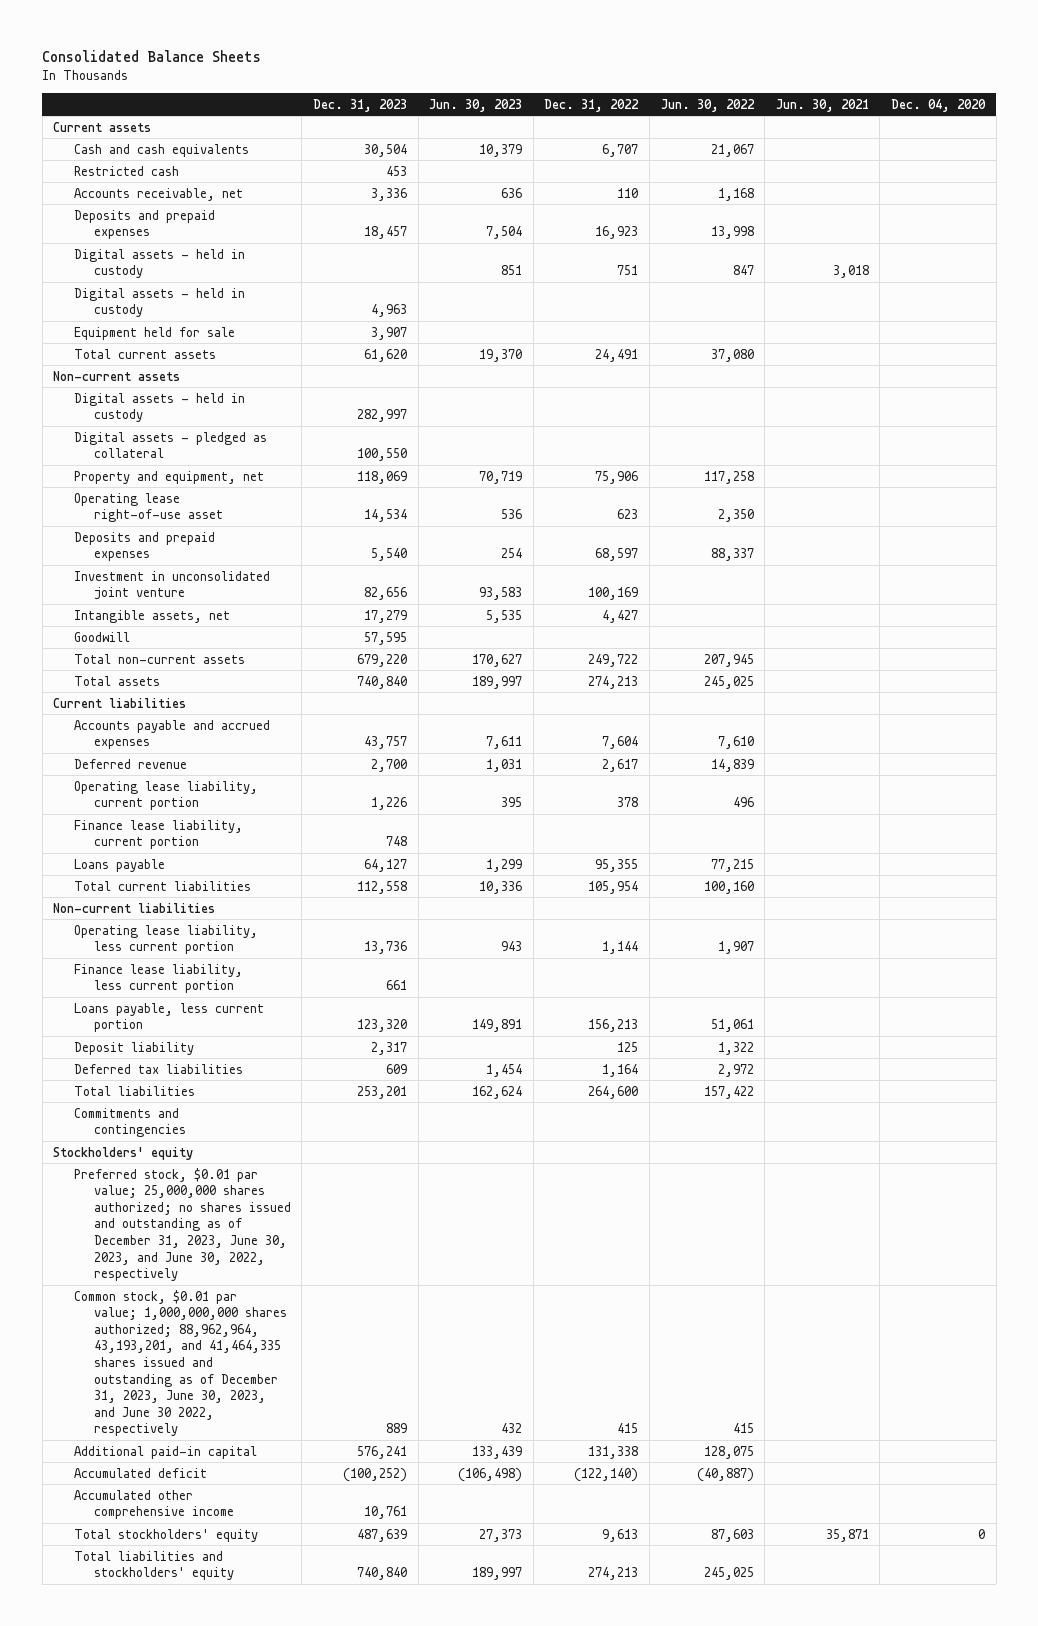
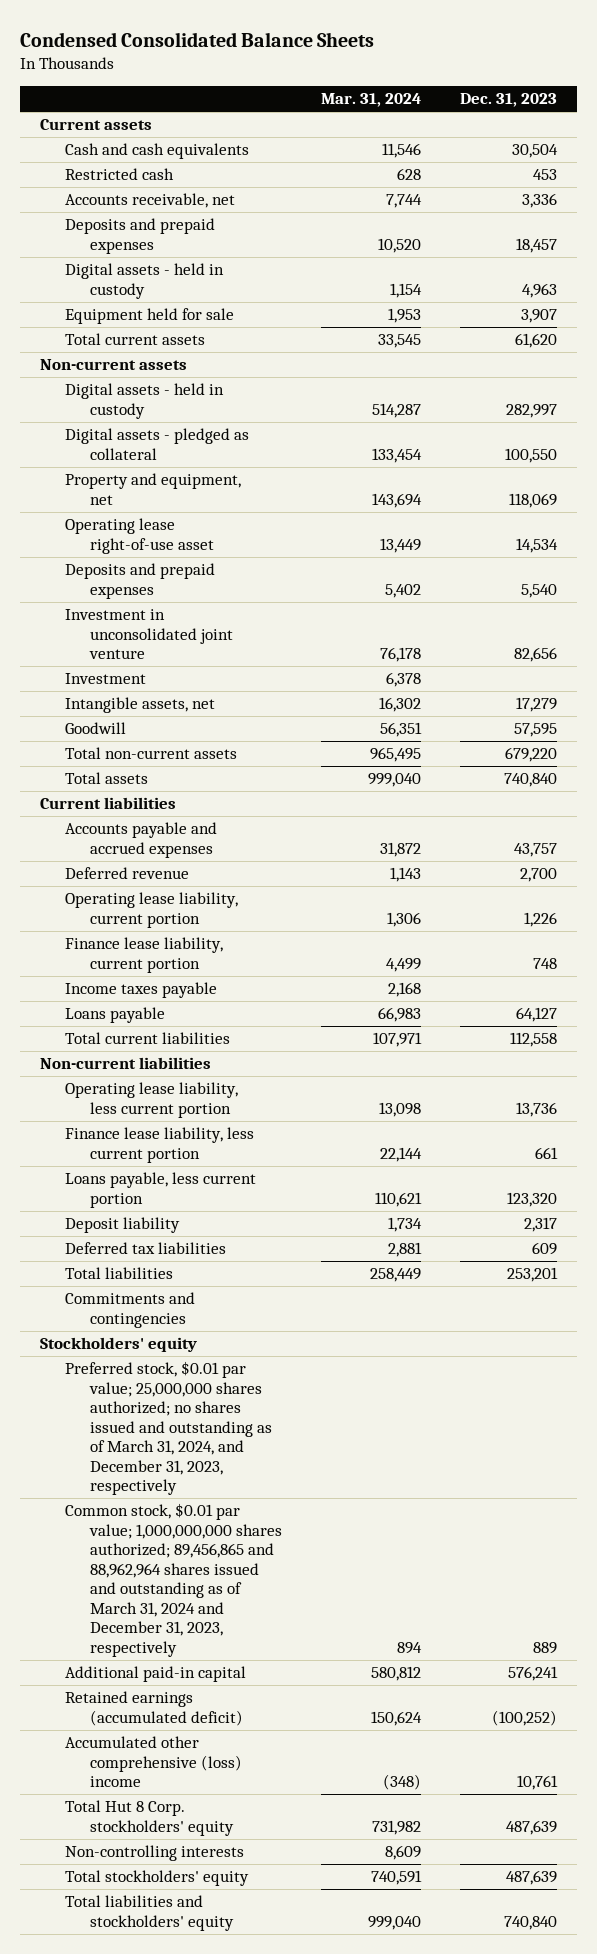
[42,50,262,63] Consolidated Balance Sheets -> [20,31,375,47] Condensed Consolidated Balance Sheets
[429,98,523,112] Jun. 30, 2023 -> none
[544,98,640,112] Dec. 31, 2022 -> none
[660,98,755,112] Jun. 30, 2022 -> none
[775,98,869,112] Jun. 30, 2021 -> none
[891,98,987,112] Dec. 04, 2020 -> none
none -> [321,93,422,108] Mar. 31, 2024
[73,248,245,279] Digital assets - held in custody -> none
none -> [65,673,147,685] Investment
none -> [65,982,218,999] Income taxes payable
[73,1167,291,1282] Preferred stock, $0.01 par value; 25,000,000 shares authorized; no shares issued and outstanding as of December 31, 2023, June 30, 2023, and June 30, 2022, respectively -> [65,1361,273,1496] Preferred stock, $0.01 par value; 25,000,000 shares authorized; no shares issued and outstanding as of March 31, 2024, and December 31, 2023, respectively
[73,1289,287,1437] Common stock, $0.01 par value; 1,000,000,000 shares authorized; 88,962,964, 43,193,201, and 41,464,335 shares issued and outstanding as of December 31, 2023, June 30, 2023, and June 30 2022, respectively -> [65,1503,283,1657] Common stock, $0.01 par value; 1,000,000,000 shares authorized; 89,456,865 and 88,962,964 shares issued and outstanding as of March 31, 2024 and December 31, 2023, respectively
[73,1467,207,1478] Accumulated deficit -> [65,1691,244,1726] Retained earnings (accumulated deficit)
[73,1489,234,1520] Accumulated other comprehensive income -> [65,1736,243,1788] Accumulated other comprehensive (loss) income
none -> [65,1800,235,1836] Total Hut 8 Corp. stockholders' equity
none -> [65,1845,245,1862] Non-controlling interests

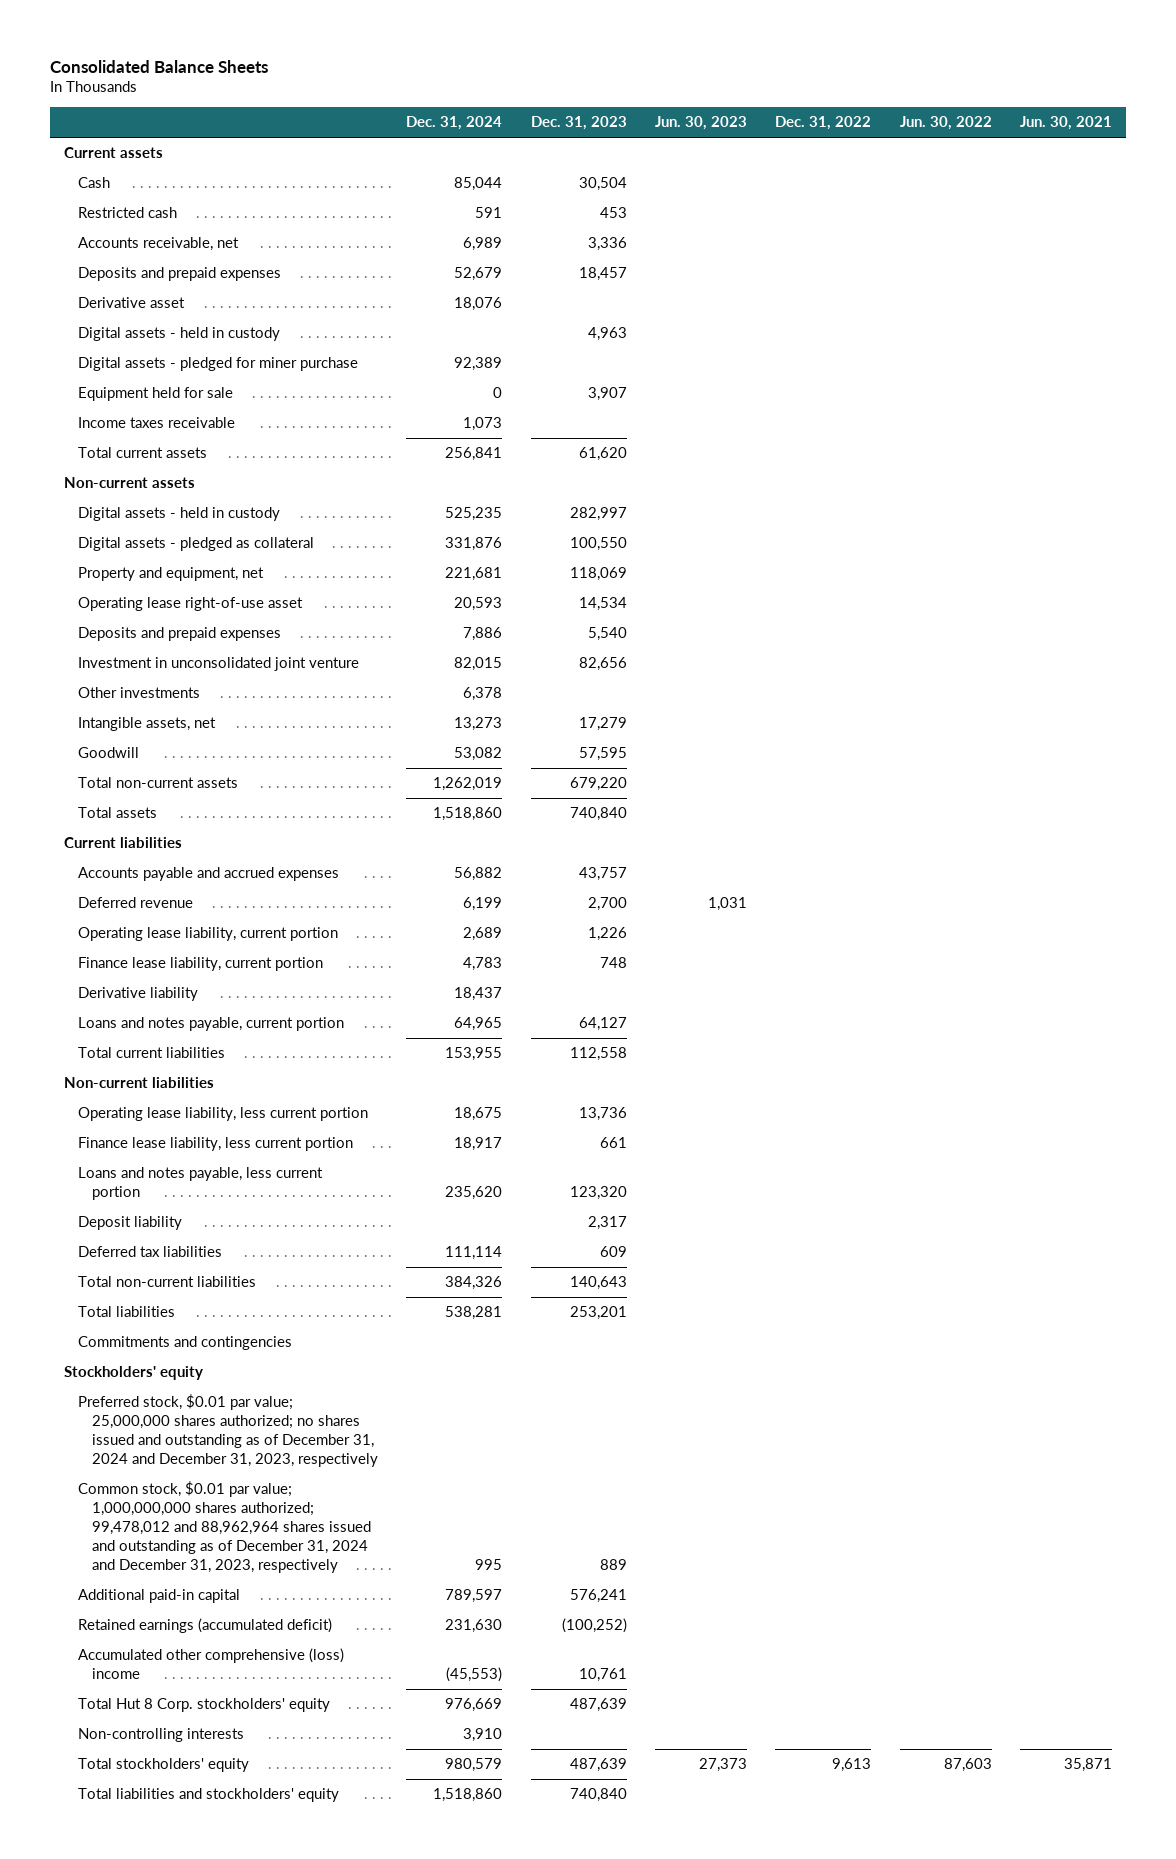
[20,31,375,47] Condensed Consolidated Balance Sheets -> [49,59,268,73] Consolidated Balance Sheets
[321,93,422,108] Mar. 31, 2024 -> none
none -> [406,116,503,131] Dec. 31, 2024
none -> [655,116,748,131] Jun. 30, 2023
none -> [775,116,872,131] Dec. 31, 2022
none -> [899,116,992,131] Jun. 30, 2022
none -> [1020,116,1113,131] Jun. 30, 2021
[65,143,250,160] Cash and cash equivalents -> [77,177,110,189] Cash
none -> [77,297,185,309] Derivative asset
none -> [77,357,358,372] Digital assets - pledged for miner purchase
none -> [77,417,235,429] Income taxes receivable
[65,673,147,685] Investment -> [77,687,200,699] Other investments
[65,982,218,999] Income taxes payable -> none
none -> [77,987,198,1002] Derivative liability
[65,1007,166,1024] Loans payable -> [77,1017,344,1032] Loans and notes payable, current portion
[65,1172,257,1208] Loans payable, less current portion -> [77,1167,323,1201] Loans and notes payable, less current portion
none -> [77,1276,256,1288] Total non-current liabilities
[65,1361,273,1496] Preferred stock, $0.01 par value; 25,000,000 shares authorized; no shares issued and outstanding as of March 31, 2024, and December 31, 2023, respectively -> [77,1394,379,1468] Preferred stock, $0.01 par value; 25,000,000 shares authorized; no shares issued and outstanding as of December 31, 2024 and December 31, 2023, respectively
[65,1503,283,1657] Common stock, $0.01 par value; 1,000,000,000 shares authorized; 89,456,865 and 88,962,964 shares issued and outstanding as of March 31, 2024 and December 31, 2023, respectively -> [77,1481,372,1574] Common stock, $0.01 par value; 1,000,000,000 shares authorized; 99,478,012 and 88,962,964 shares issued and outstanding as of December 31, 2024 and December 31, 2023, respectively

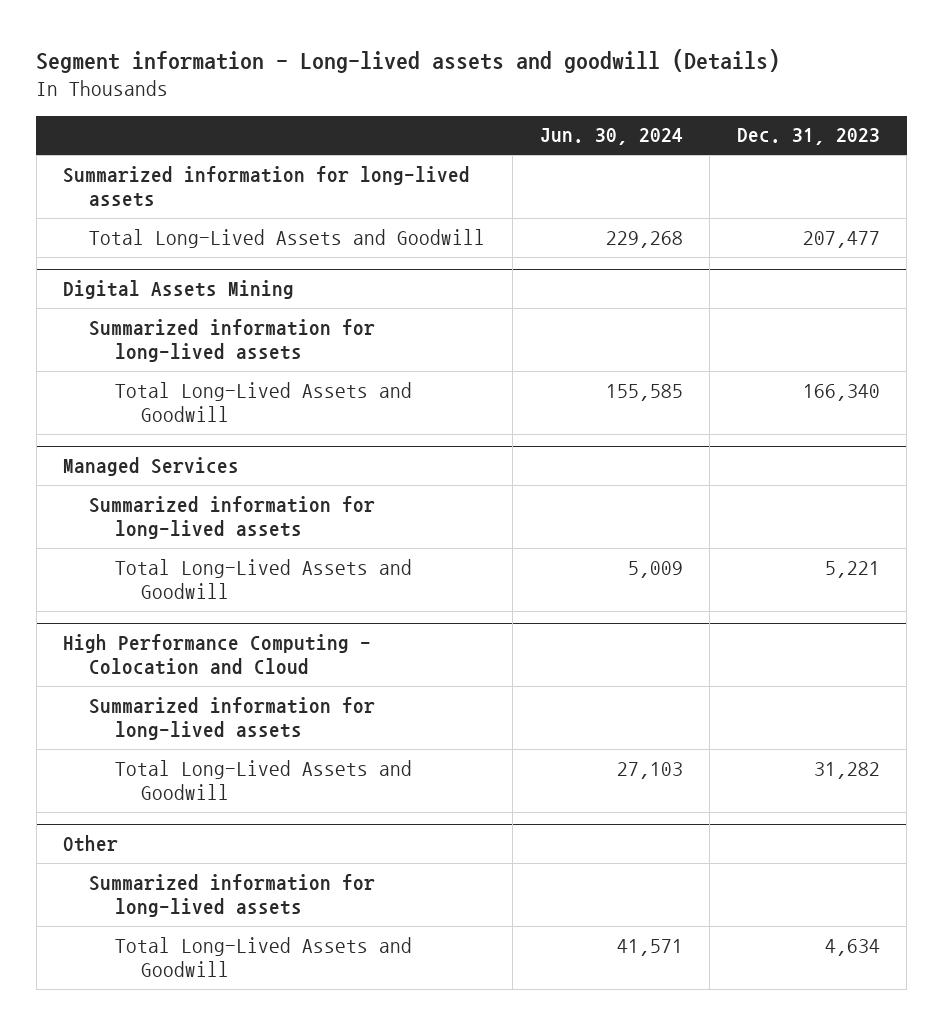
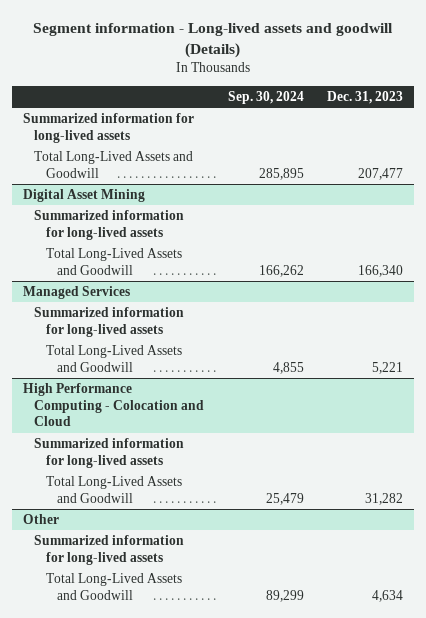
[539,128,683,146] Jun. 30, 2024 -> none
none -> [227,90,304,104] Sep. 30, 2024
[63,280,295,300] Digital Assets Mining -> [23,189,146,203] Digital Asset Mining

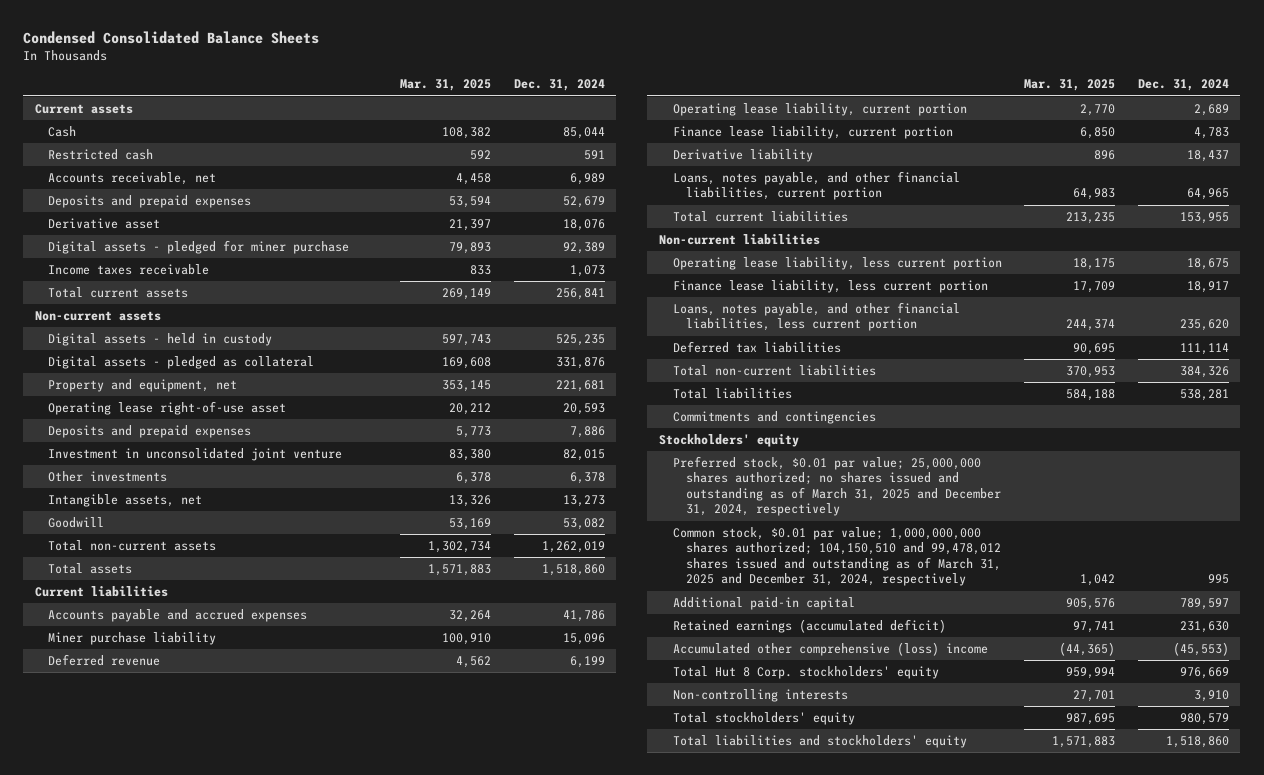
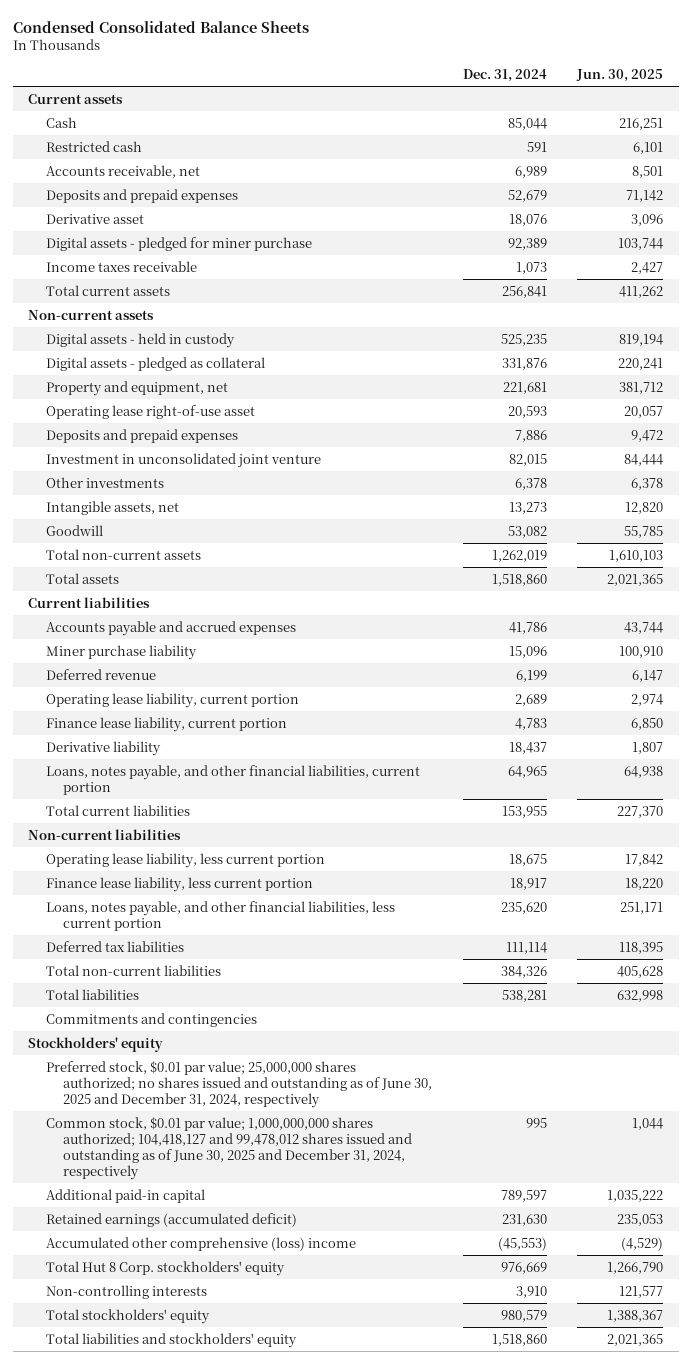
[400,79,492,92] Mar. 31, 2025 -> none
none -> [576,69,664,83] Jun. 30, 2025
[672,456,1002,517] Preferred stock, $0.01 par value; 25,000,000 shares authorized; no shares issued and outstanding as of March 31, 2025 and December 31, 2024, respectively -> [45,1060,432,1108] Preferred stock, $0.01 par value; 25,000,000 shares authorized; no shares issued and outstanding as of June 30, 2025 and December 31, 2024, respectively
[672,527,1002,587] Common stock, $0.01 par value; 1,000,000,000 shares authorized; 104,150,510 and 99,478,012 shares issued and outstanding as of March 31, 2025 and December 31, 2024, respectively -> [45,1116,412,1180] Common stock, $0.01 par value; 1,000,000,000 shares authorized; 104,418,127 and 99,478,012 shares issued and outstanding as of June 30, 2025 and December 31, 2024, respectively

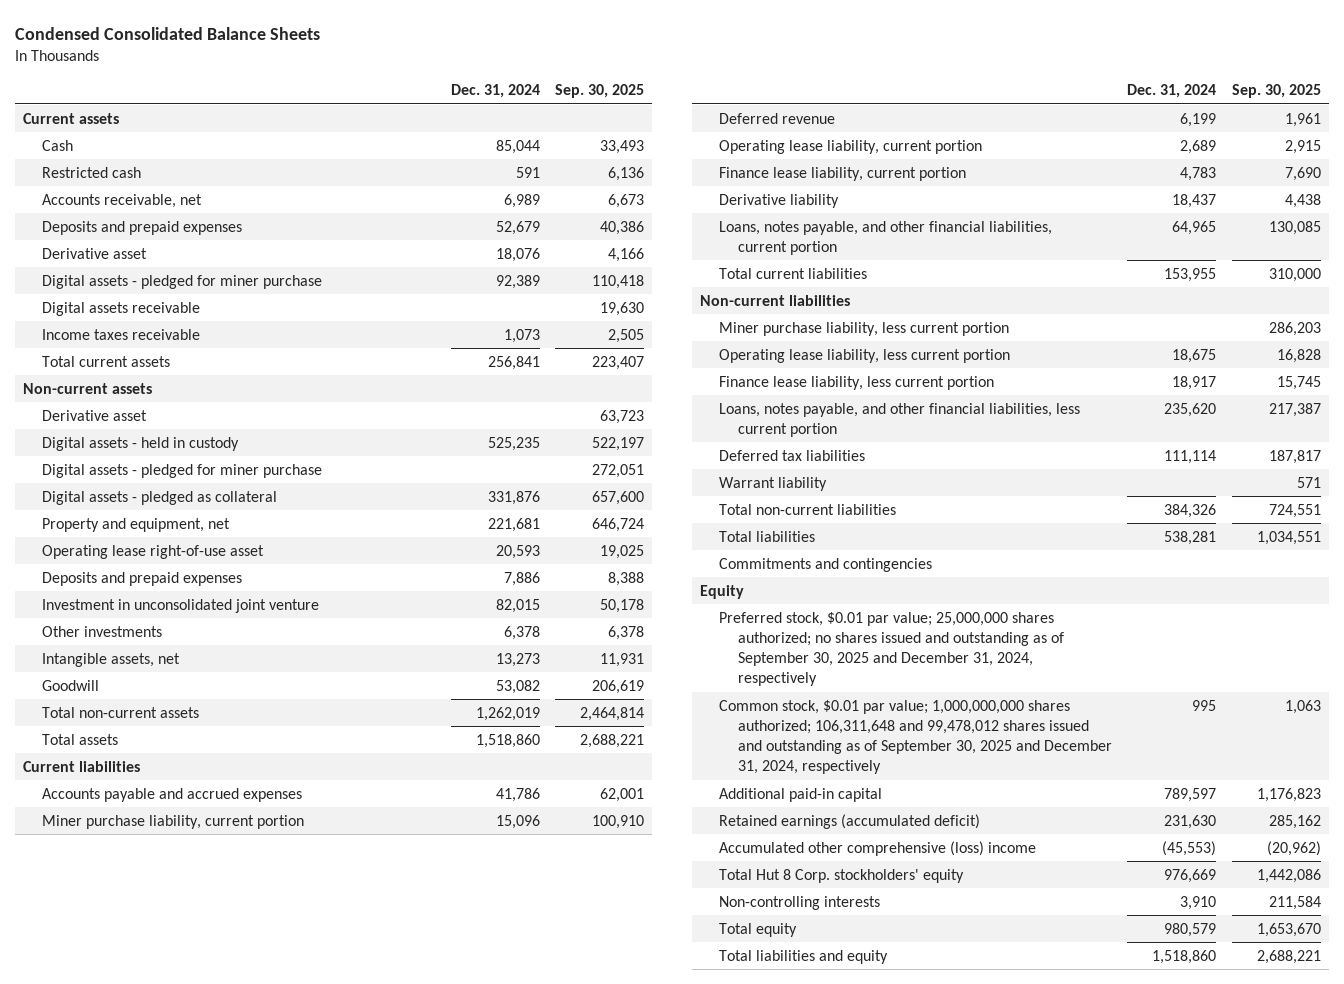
[576,69,664,83] Jun. 30, 2025 -> none
none -> [555,84,645,99] Sep. 30, 2025
none -> [41,301,200,316] Digital assets receivable
none -> [41,409,147,421] Derivative asset
none -> [41,463,322,478] Digital assets - pledged for miner purchase
[45,644,197,660] Miner purchase liability -> [41,814,304,829] Miner purchase liability, current portion
none -> [718,321,1009,336] Miner purchase liability, less current portion
none -> [718,476,827,491] Warrant liability
[28,1036,164,1052] Stockholders' equity -> [699,584,744,599] Equity
[45,1060,432,1108] Preferred stock, $0.01 par value; 25,000,000 shares authorized; no shares issued and outstanding as of June 30, 2025 and December 31, 2024, respectively -> [718,611,1064,687] Preferred stock, $0.01 par value; 25,000,000 shares authorized; no shares issued and outstanding as of September 30, 2025 and December 31, 2024, respectively
[45,1116,412,1180] Common stock, $0.01 par value; 1,000,000,000 shares authorized; 104,418,127 and 99,478,012 shares issued and outstanding as of June 30, 2025 and December 31, 2024, respectively -> [718,699,1112,775] Common stock, $0.01 par value; 1,000,000,000 shares authorized; 106,311,648 and 99,478,012 shares issued and outstanding as of September 30, 2025 and December 31, 2024, respectively
[45,1308,210,1324] Total stockholders' equity -> [718,922,797,937] Total equity
[45,1332,297,1348] Total liabilities and stockholders' equity -> [718,949,888,964] Total liabilities and equity

